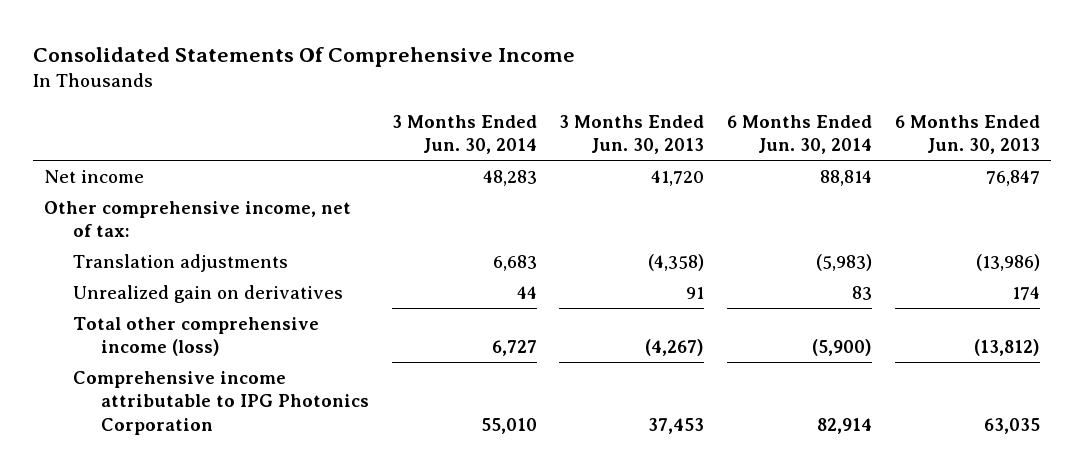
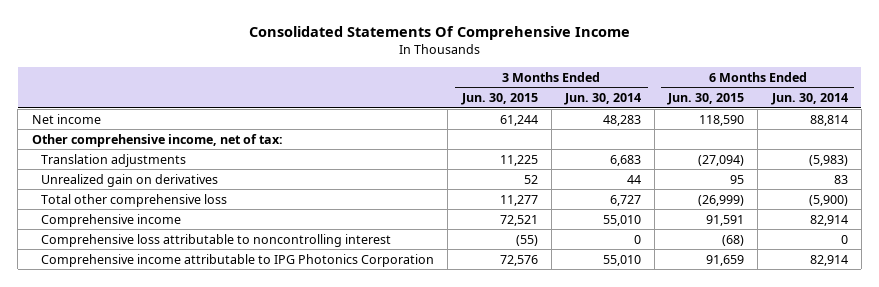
[559,114,705,155] 3 Months Ended Jun. 30, 2013 -> none
[894,114,1040,155] 6 Months Ended Jun. 30, 2013 -> none
none -> [460,93,538,106] Jun. 30, 2015
none -> [667,93,745,106] Jun. 30, 2015
[72,317,319,357] Total other comprehensive income (loss) -> [41,193,228,207] Total other comprehensive loss
none -> [41,213,182,227] Comprehensive income
none -> [41,233,392,247] Comprehensive loss attributable to noncontrolling interest

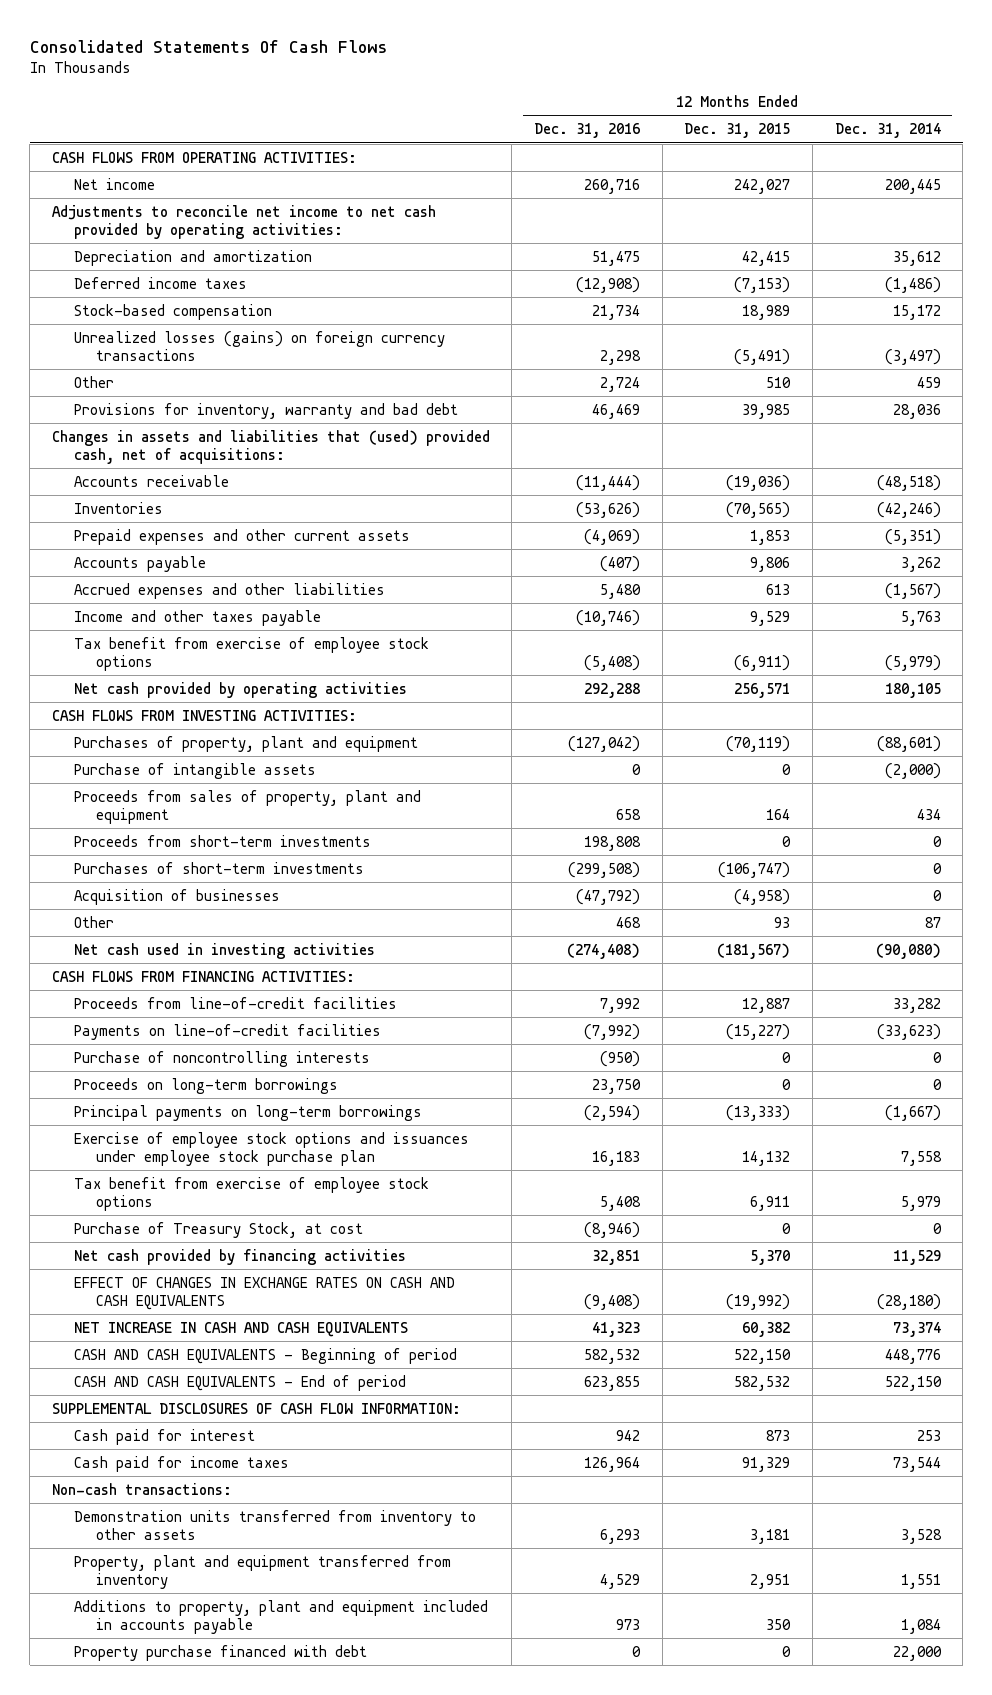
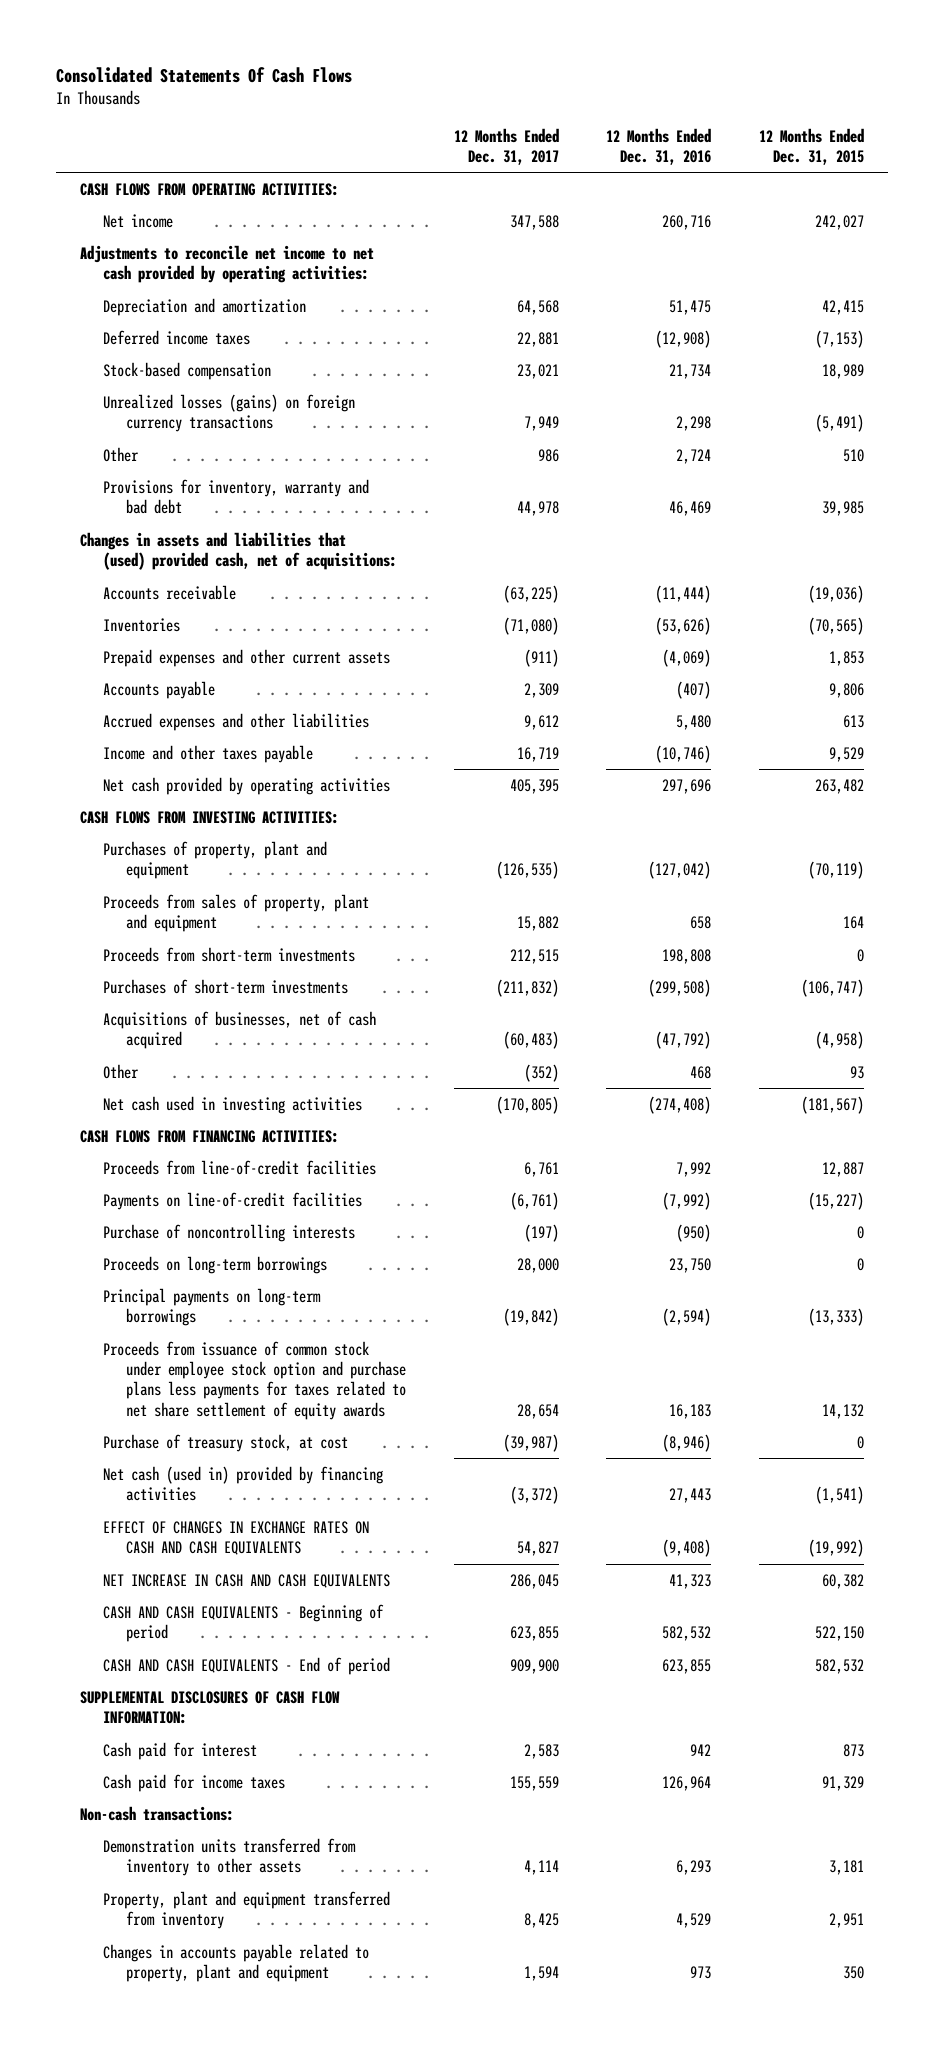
[834,123,941,139] Dec. 31, 2014 -> none
none -> [453,127,559,165] 12 Months Ended Dec. 31, 2017
[73,636,429,671] Tax benefit from exercise of employee stock options -> none
[583,682,640,698] 292,288 -> [662,778,712,794] 297,696
[734,682,791,698] 256,571 -> [814,778,864,794] 263,482
[73,762,316,779] Purchase of intangible assets -> none
[73,888,280,905] Acquisition of businesses -> [103,1010,377,1050] Acquisitions of businesses, net of cash acquired
[73,1176,429,1211] Tax benefit from exercise of employee stock options -> none
[73,1131,469,1166] Exercise of employee stock options and issuances under employee stock purchase plan -> [103,1340,407,1420] Proceeds from issuance of common stock under employee stock option and purchase plans less payments for taxes related to net share settlement of equity awards
[73,1221,363,1238] Purchase of Treasury Stock, at cost -> [103,1433,349,1452] Purchase of treasury stock, at cost
[73,1248,406,1265] Net cash provided by financing activities -> [103,1465,384,1502] Net cash (used in) provided by financing activities
[591,1249,640,1265] 32,851 -> [669,1488,712,1504] 27,443
[750,1249,791,1265] 5,370 -> [814,1486,864,1505] (1,541)
[73,1644,367,1661] Property purchase financed with debt -> none
[73,1599,488,1634] Additions to property, plant and equipment included in accounts payable -> [103,1943,370,1983] Changes in accounts payable related to property, plant and equipment

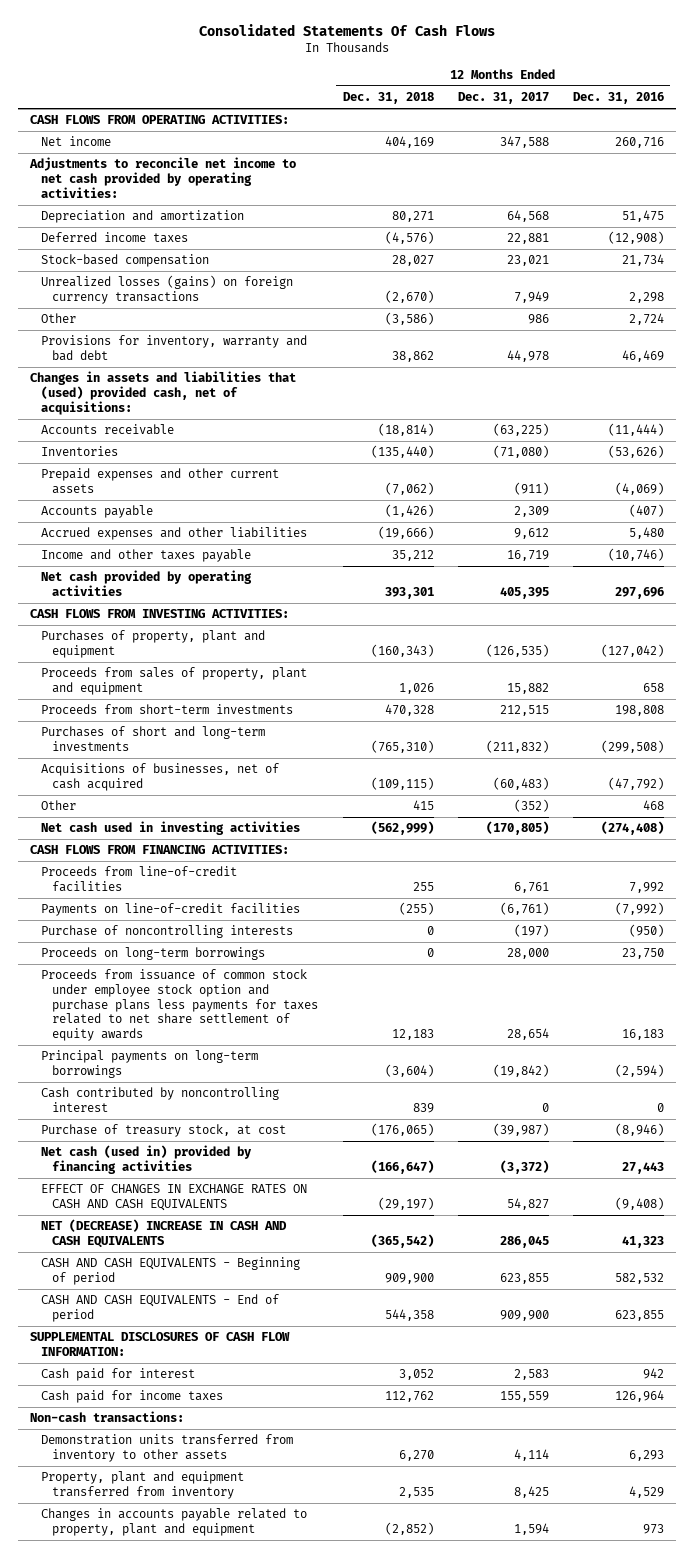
[758,127,864,165] 12 Months Ended Dec. 31, 2015 -> none
none -> [342,92,434,105] Dec. 31, 2018
[103,978,349,994] Purchases of short-term investments -> [40,726,265,751] Purchases of short and long-term investments
[103,1287,322,1327] Principal payments on long-term borrowings -> [40,1050,258,1078] Principal payments on long-term borrowings
none -> [40,1087,279,1112] Cash contributed by noncontrolling interest
[103,1573,391,1588] NET INCREASE IN CASH AND CASH EQUIVALENTS -> [40,1219,287,1248] NET (DECREASE) INCREASE IN CASH AND CASH EQUIVALENTS

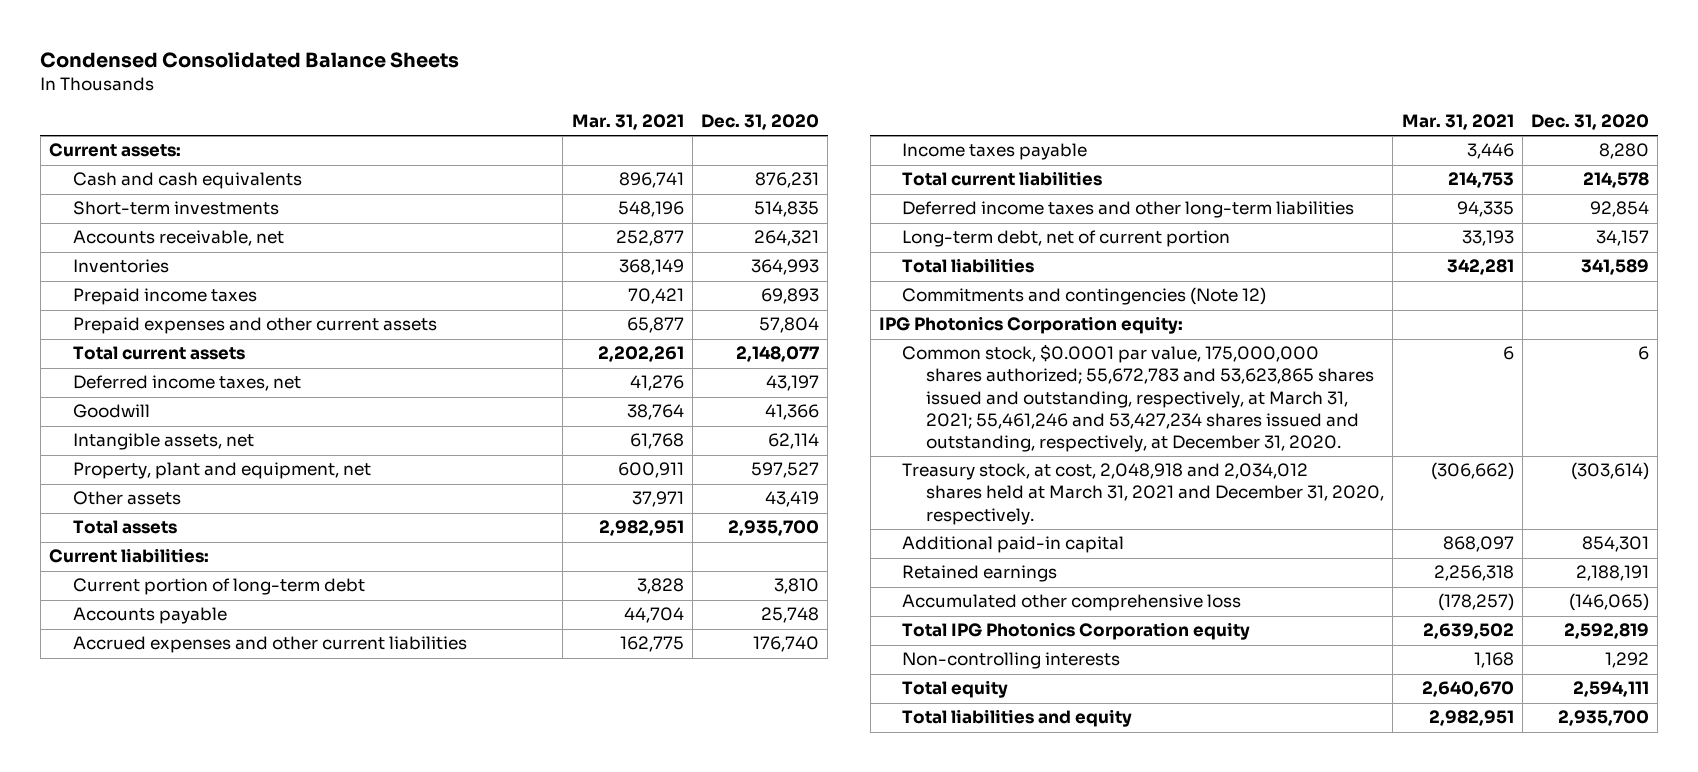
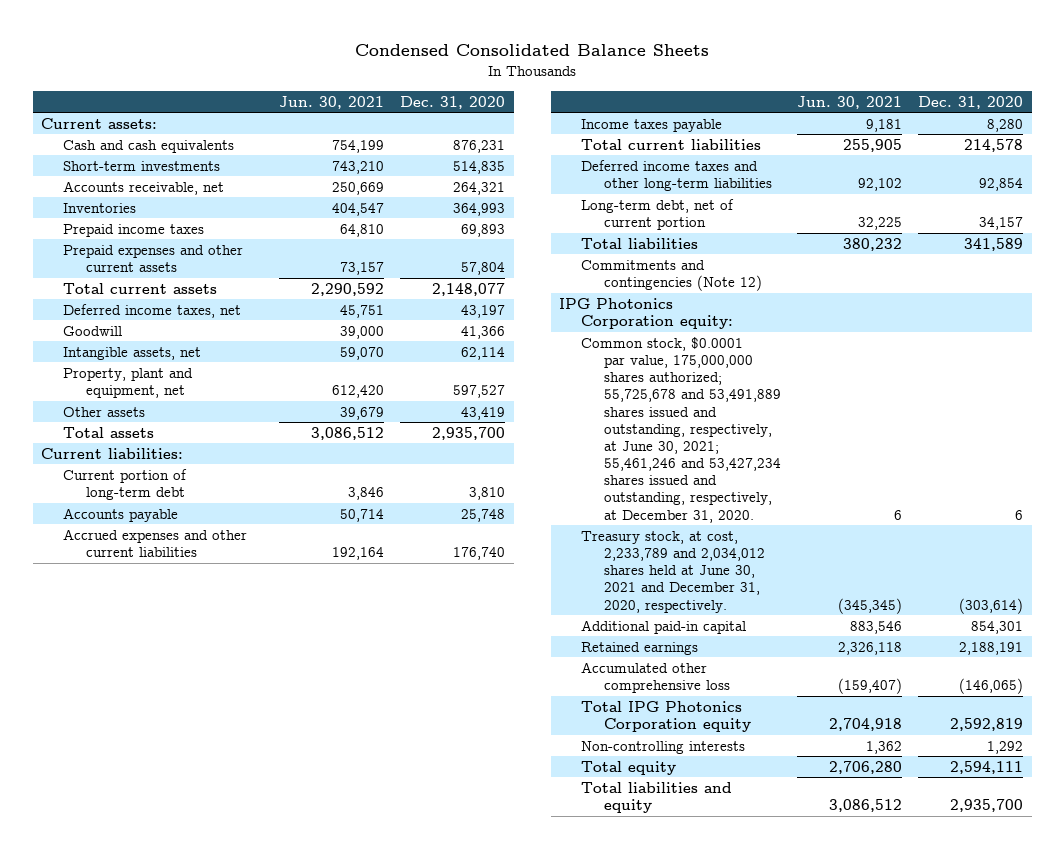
[571,114,684,131] Mar. 31, 2021 -> none
none -> [279,95,385,109] Jun. 30, 2021
[902,344,1375,452] Common stock, $0.0001 par value, 175,000,000 shares authorized; 55,672,783 and 53,623,865 shares issued and outstanding, respectively, at March 31, 2021; 55,461,246 and 53,427,234 shares issued and outstanding, respectively, at December 31, 2020. -> [581,336,781,523] Common stock, $0.0001 par value, 175,000,000 shares authorized; 55,725,678 and 53,491,889 shares issued and outstanding, respectively, at June 30, 2021; 55,461,246 and 53,427,234 shares issued and outstanding, respectively, at December 31, 2020.
[902,463,1385,525] Treasury stock, at cost, 2,048,918 and 2,034,012 shares held at March 31, 2021 and December 31, 2020, respectively. -> [581,530,765,613] Treasury stock, at cost, 2,233,789 and 2,034,012 shares held at June 30, 2021 and December 31, 2020, respectively.

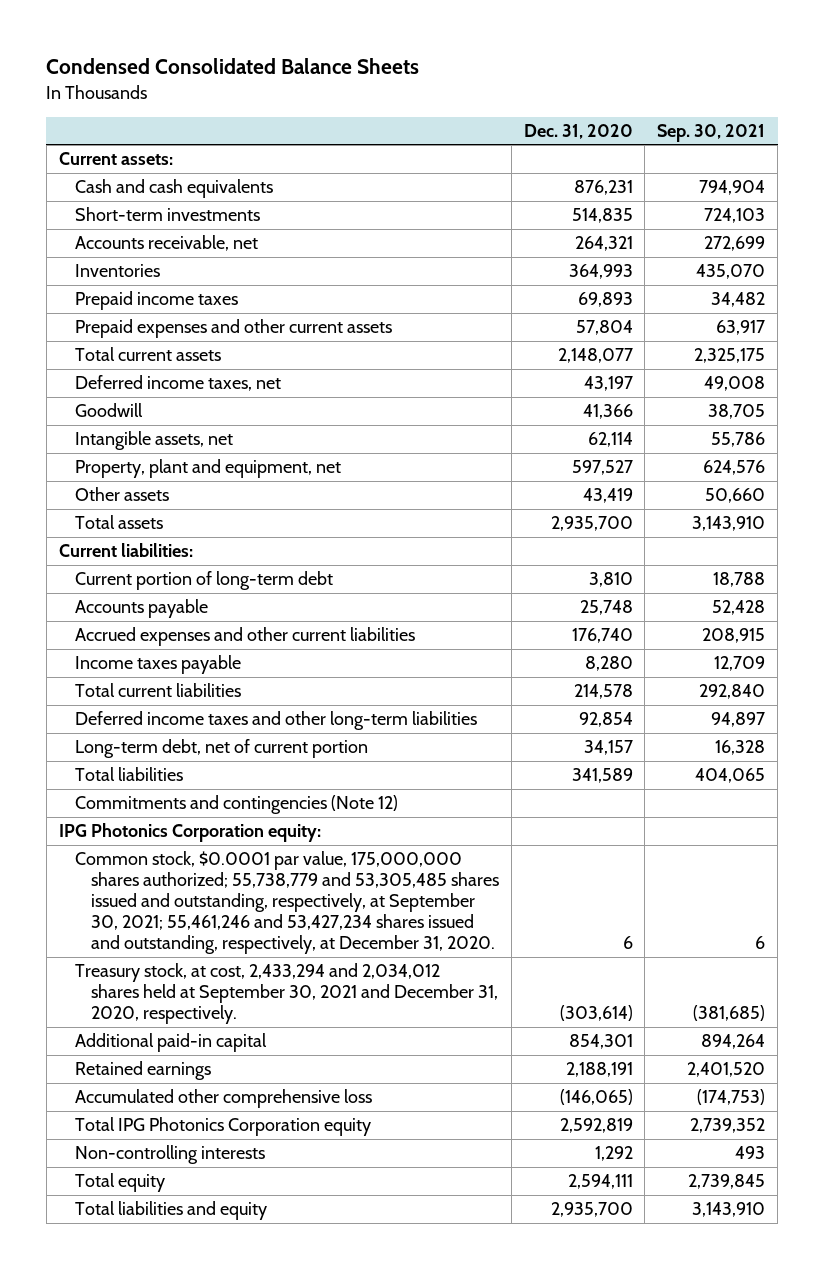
[279,95,385,109] Jun. 30, 2021 -> none
none -> [657,123,766,142] Sep. 30, 2021
[581,336,781,523] Common stock, $0.0001 par value, 175,000,000 shares authorized; 55,725,678 and 53,491,889 shares issued and outstanding, respectively, at June 30, 2021; 55,461,246 and 53,427,234 shares issued and outstanding, respectively, at December 31, 2020. -> [74,851,499,955] Common stock, $0.0001 par value, 175,000,000 shares authorized; 55,738,779 and 53,305,485 shares issued and outstanding, respectively, at September 30, 2021; 55,461,246 and 53,427,234 shares issued and outstanding, respectively, at December 31, 2020.
[581,530,765,613] Treasury stock, at cost, 2,233,789 and 2,034,012 shares held at June 30, 2021 and December 31, 2020, respectively. -> [74,963,498,1025] Treasury stock, at cost, 2,433,294 and 2,034,012 shares held at September 30, 2021 and December 31, 2020, respectively.

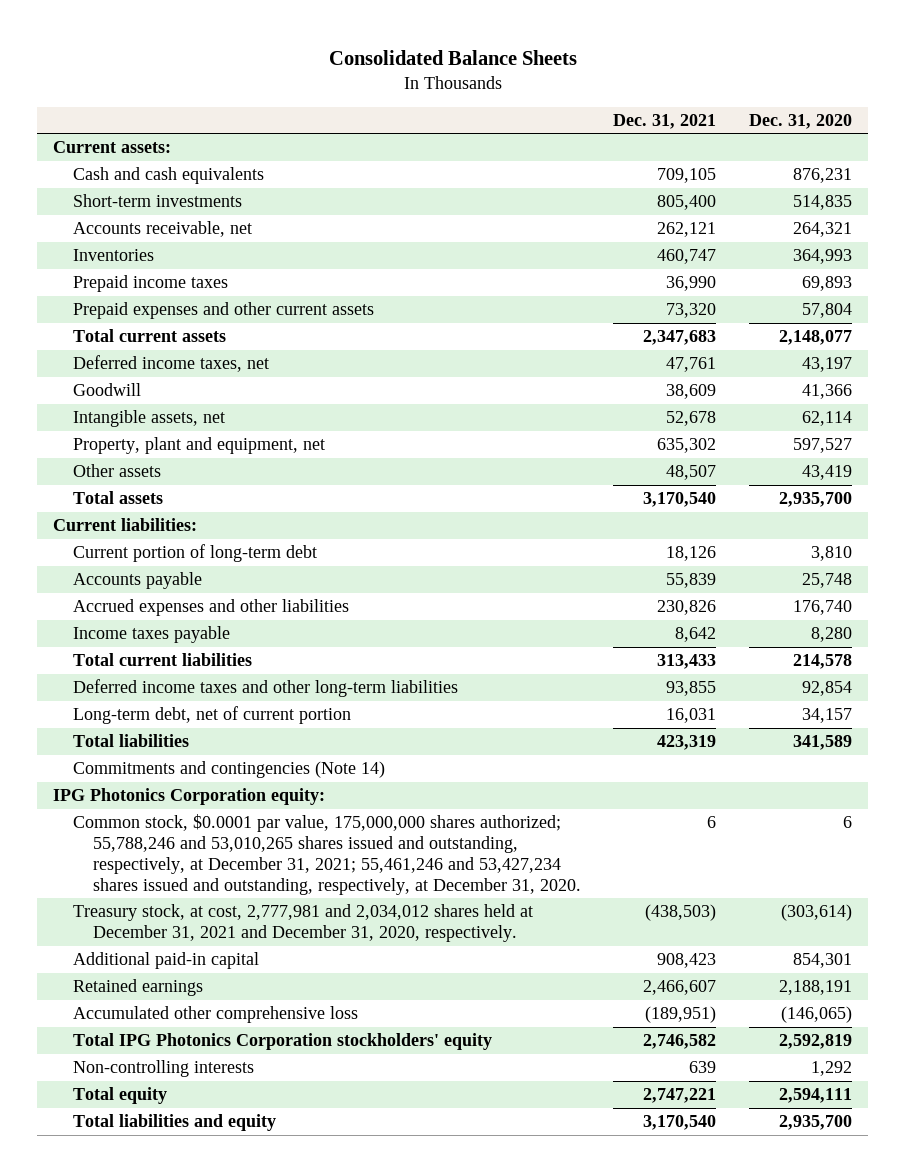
[46,58,420,75] Condensed Consolidated Balance Sheets -> [328,49,577,65] Consolidated Balance Sheets
[657,123,766,142] Sep. 30, 2021 -> none
none -> [613,113,717,129] Dec. 31, 2021
[74,627,415,647] Accrued expenses and other current liabilities -> [73,599,350,617] Accrued expenses and other liabilities
[74,795,398,815] Commitments and contingencies (Note 12) -> [73,761,386,779] Commitments and contingencies (Note 14)
[74,851,499,955] Common stock, $0.0001 par value, 175,000,000 shares authorized; 55,738,779 and 53,305,485 shares issued and outstanding, respectively, at September 30, 2021; 55,461,246 and 53,427,234 shares issued and outstanding, respectively, at December 31, 2020. -> [73,814,582,895] Common stock, $0.0001 par value, 175,000,000 shares authorized; 55,788,246 and 53,010,265 shares issued and outstanding, respectively, at December 31, 2021; 55,461,246 and 53,427,234 shares issued and outstanding, respectively, at December 31, 2020.
[74,963,498,1025] Treasury stock, at cost, 2,433,294 and 2,034,012 shares held at September 30, 2021 and December 31, 2020, respectively. -> [73,904,534,943] Treasury stock, at cost, 2,777,981 and 2,034,012 shares held at December 31, 2021 and December 31, 2020, respectively.
[74,1117,371,1137] Total IPG Photonics Corporation equity -> [73,1033,493,1051] Total IPG Photonics Corporation stockholders' equity

